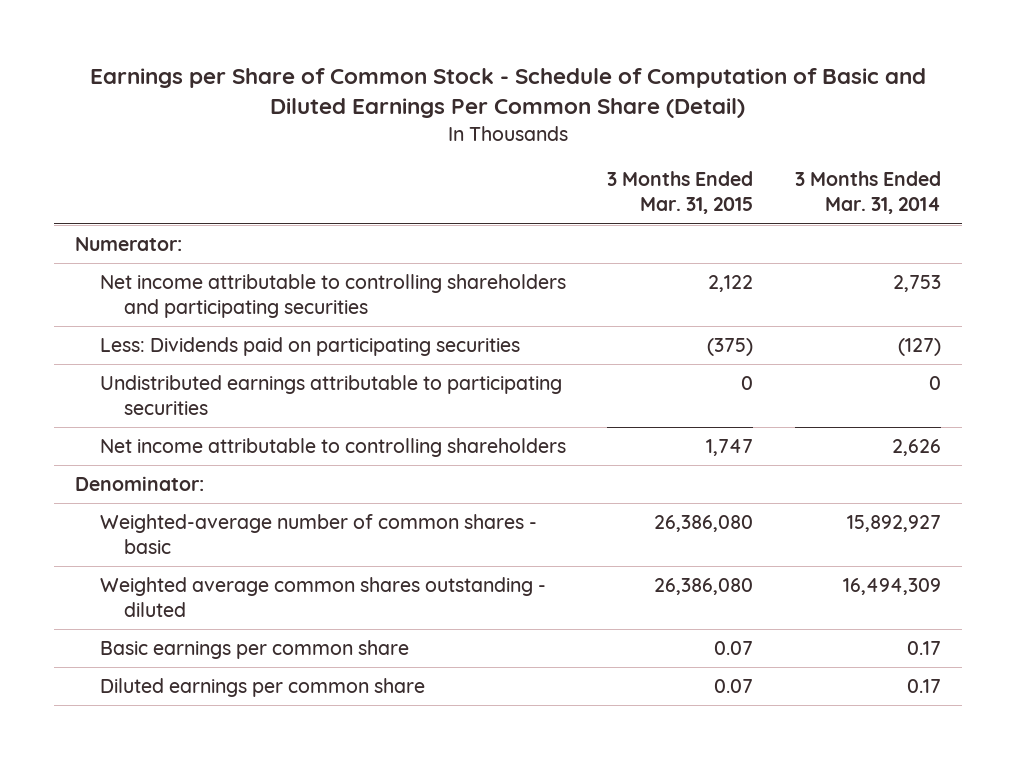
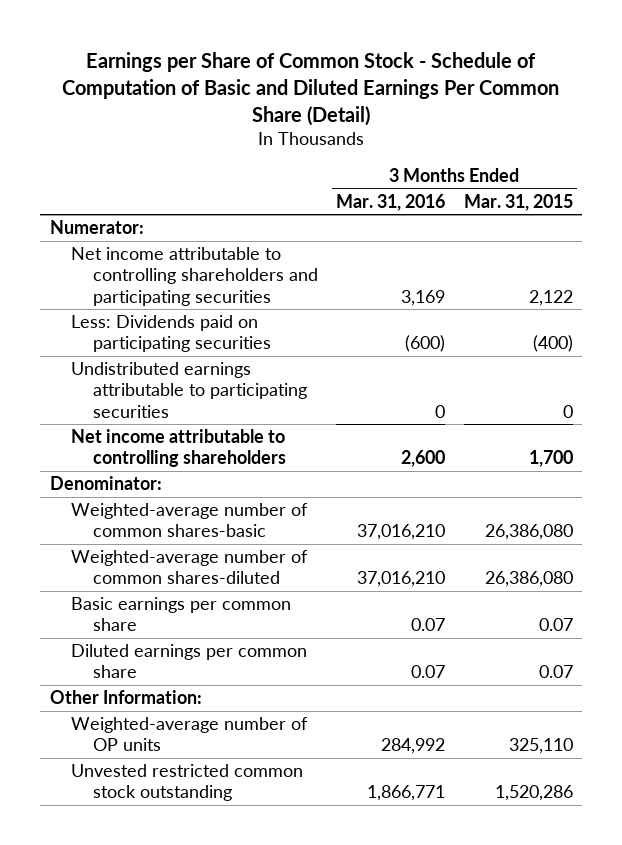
[795,171,942,215] 3 Months Ended Mar. 31, 2014 -> none
none -> [336,193,446,211] Mar. 31, 2016
[707,338,754,357] (375) -> [532,335,573,353] (400)
[706,439,754,457] 1,747 -> [528,450,573,468] 1,700
[99,514,537,555] Weighted-average number of common shares - basic -> [71,503,309,538] Weighted-average number of common shares-basic
[99,577,546,618] Weighted average common shares outstanding - diluted -> [71,550,309,585] Weighted-average number of common shares-diluted
none -> [49,690,202,705] Other Information:
none -> [71,717,309,752] Weighted-average number of OP units
none -> [71,764,304,802] Unvested restricted common stock outstanding

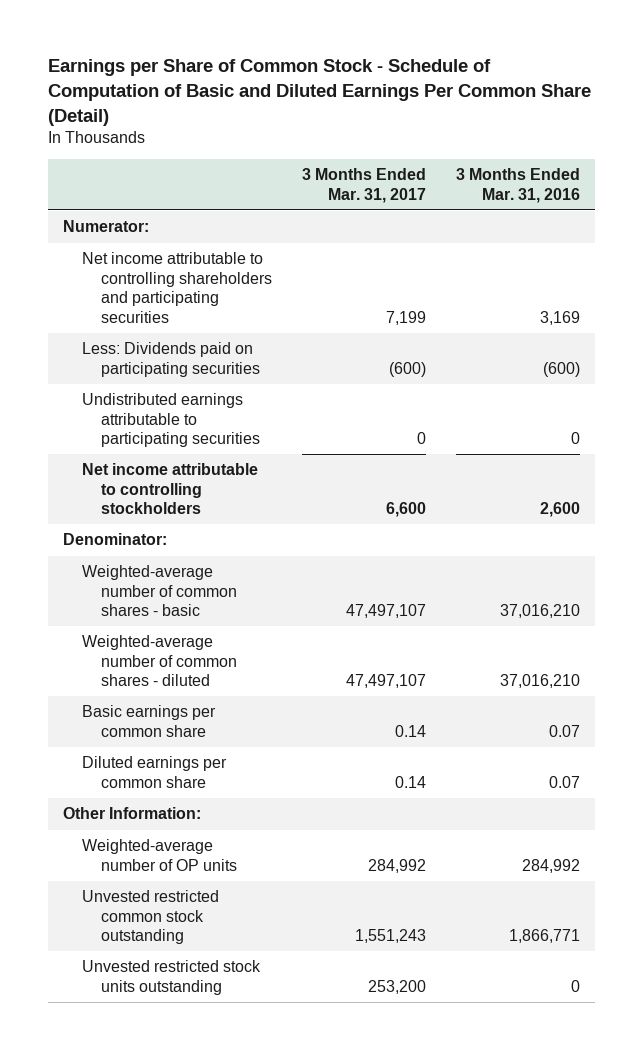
[463,193,573,211] Mar. 31, 2015 -> none
none -> [302,168,427,203] 3 Months Ended Mar. 31, 2017
[71,429,286,468] Net income attributable to controlling shareholders -> [82,463,259,515] Net income attributable to controlling stockholders
[71,503,309,538] Weighted-average number of common shares-basic -> [82,565,238,617] Weighted-average number of common shares - basic
[71,550,309,585] Weighted-average number of common shares-diluted -> [82,635,238,687] Weighted-average number of common shares - diluted
none -> [82,960,262,995] Unvested restricted stock units outstanding

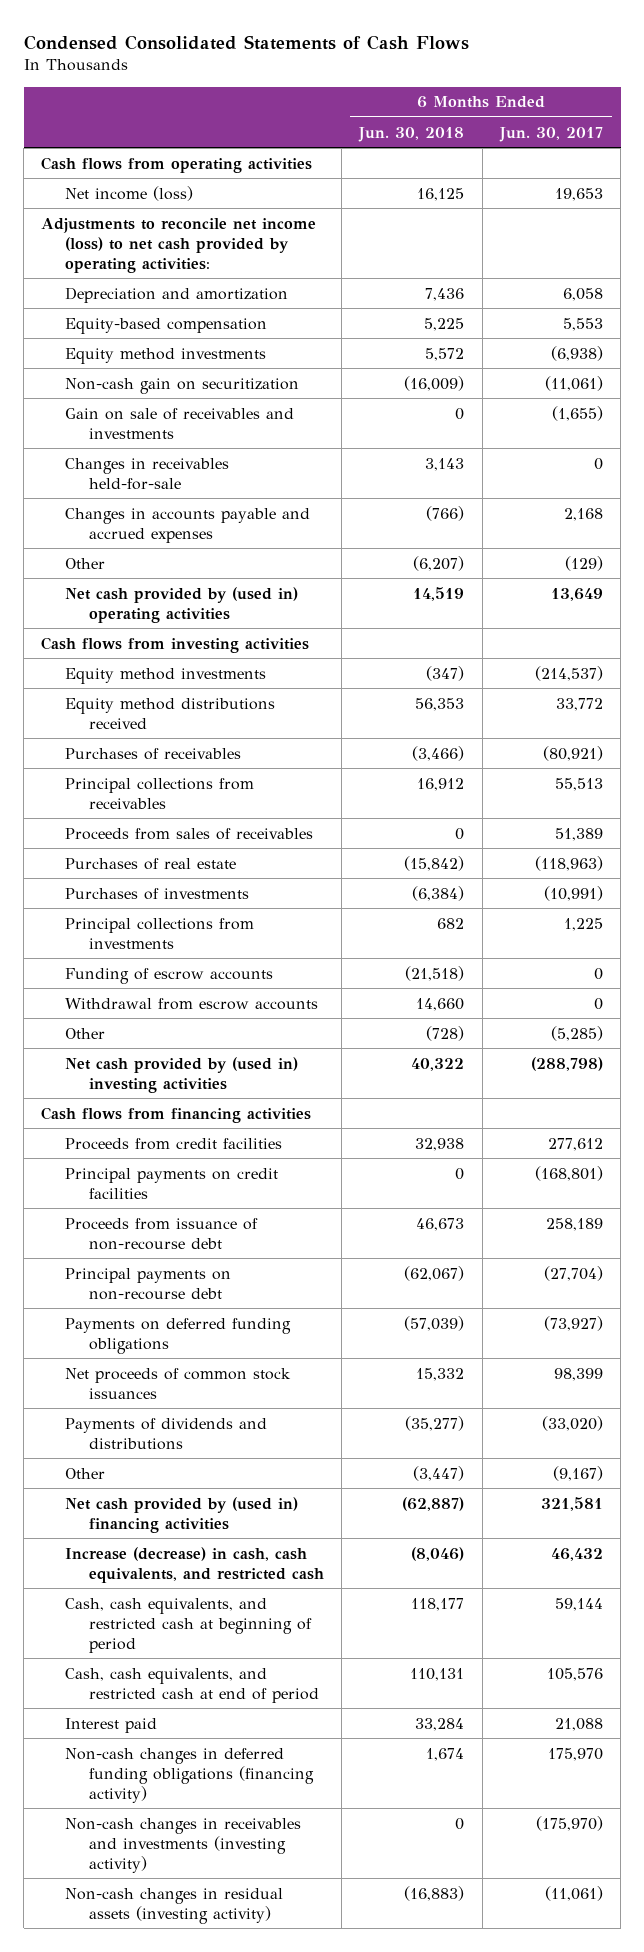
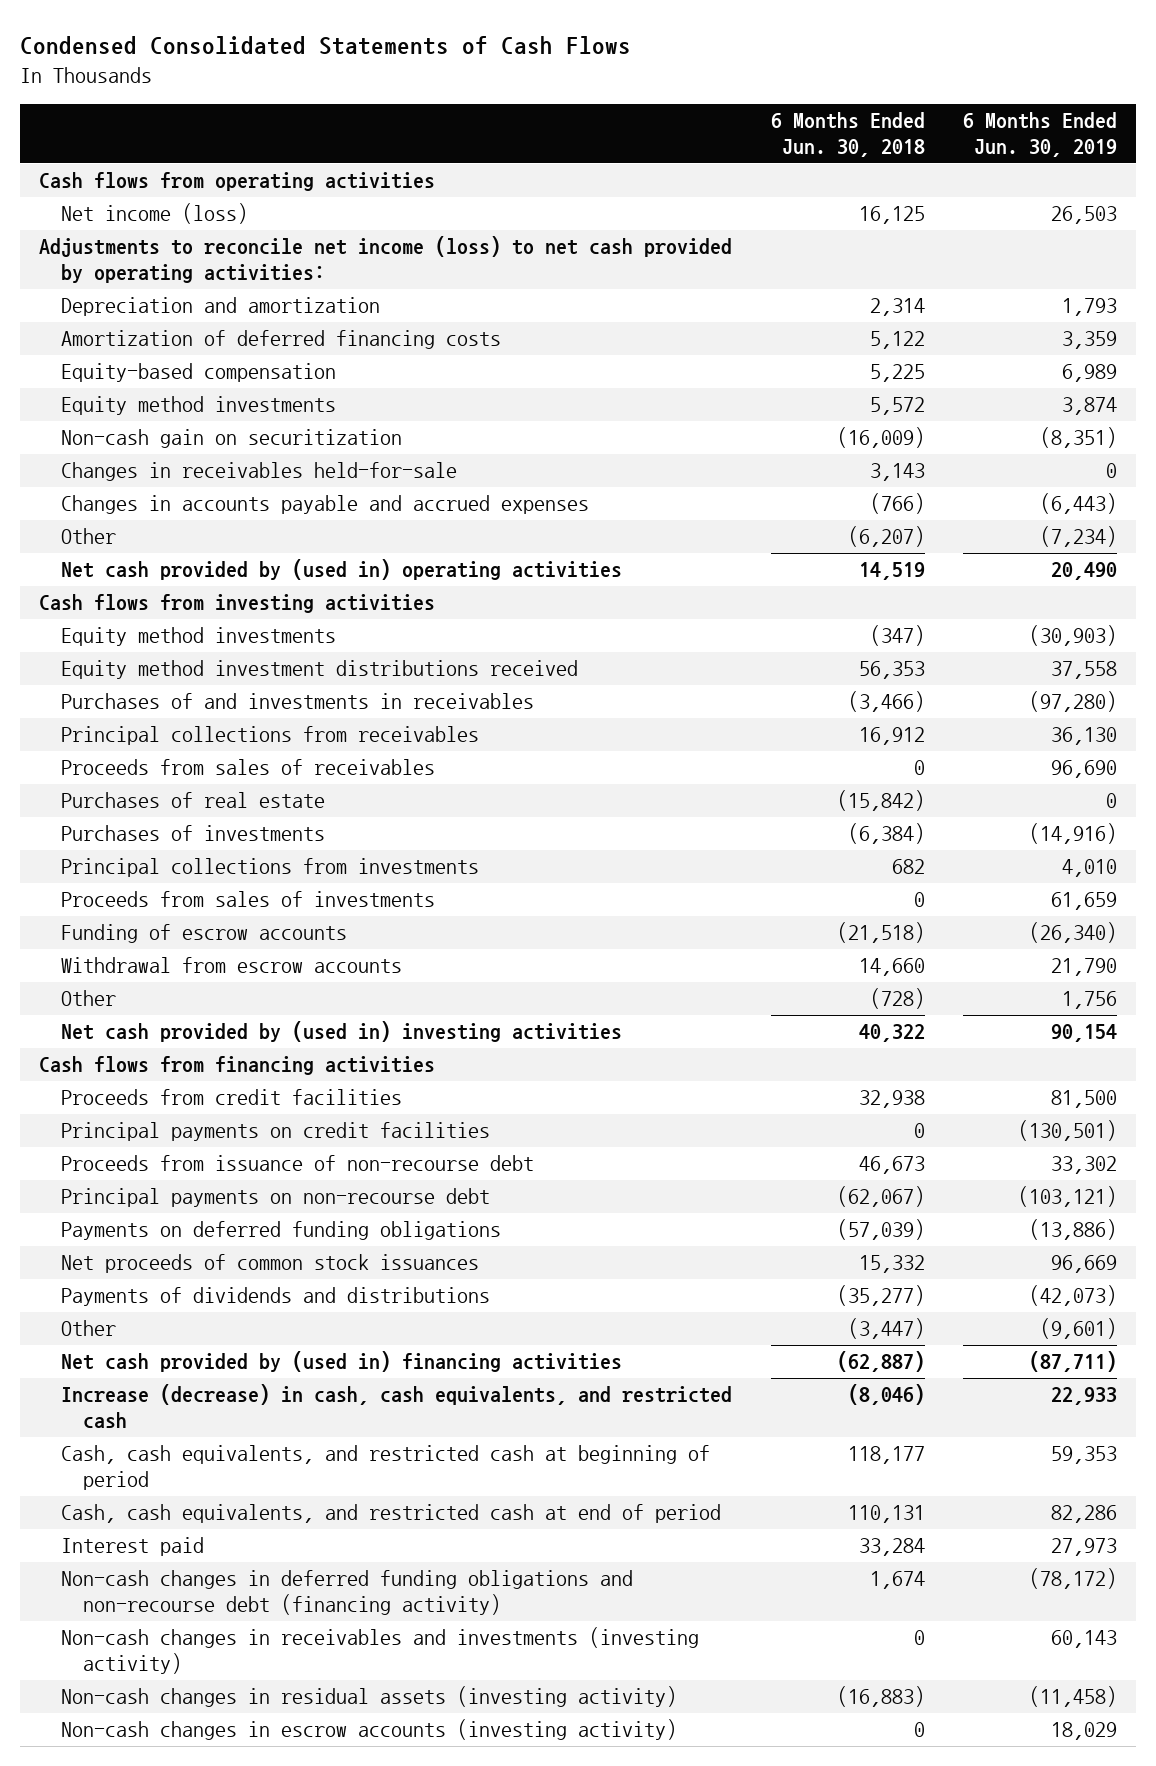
[498,126,603,142] Jun. 30, 2017 -> none
none -> [963,112,1118,158] 6 Months Ended Jun. 30, 2019
[425,287,465,301] 7,436 -> [869,298,925,317] 2,314
none -> [61,330,502,350] Amortization of deferred financing costs
[65,407,295,439] Gain on sale of receivables and investments -> none
[65,697,276,729] Equity method distributions received -> [61,660,579,680] Equity method investment distributions received
[65,747,242,760] Purchases of receivables -> [61,693,535,710] Purchases of and investments in receivables
none -> [61,891,436,908] Proceeds from sales of investments
[65,1747,314,1803] Non-cash changes in deferred funding obligations (financing activity) -> [61,1570,634,1616] Non-cash changes in deferred funding obligations and non-recourse debt (financing activity)
none -> [61,1719,678,1741] Non-cash changes in escrow accounts (investing activity)

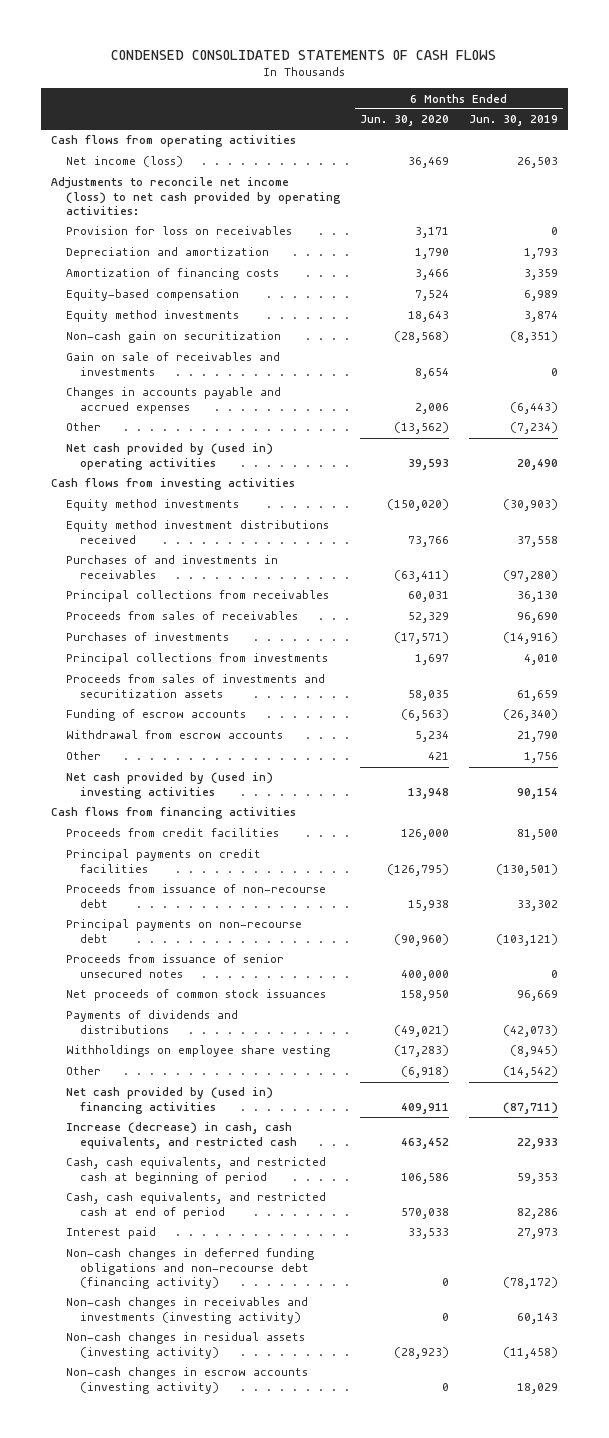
[19,36,631,56] Condensed Consolidated Statements of Cash Flows -> [111,49,497,60] CONDENSED CONSOLIDATED STATEMENTS OF CASH FLOWS
[770,112,925,158] 6 Months Ended Jun. 30, 2018 -> none
none -> [359,115,449,127] Jun. 30, 2020
none -> [65,226,292,236] Provision for loss on receivables
[61,330,502,350] Amortization of deferred financing costs -> [65,268,279,281] Amortization of financing costs
[61,462,458,482] Changes in receivables held-for-sale -> none
none -> [65,352,280,376] Gain on sale of receivables and investments
[61,792,326,809] Purchases of real estate -> none
[61,891,436,908] Proceeds from sales of investments -> [65,674,325,698] Proceeds from sales of investments and securitization assets
[61,1221,502,1241] Payments on deferred funding obligations -> none
none -> [65,954,284,978] Proceeds from issuance of senior unsecured notes
none -> [65,1045,330,1058] Withholdings on employee share vesting
[1040,1318,1118,1340] (9,601) -> [502,1066,558,1079] (14,542)

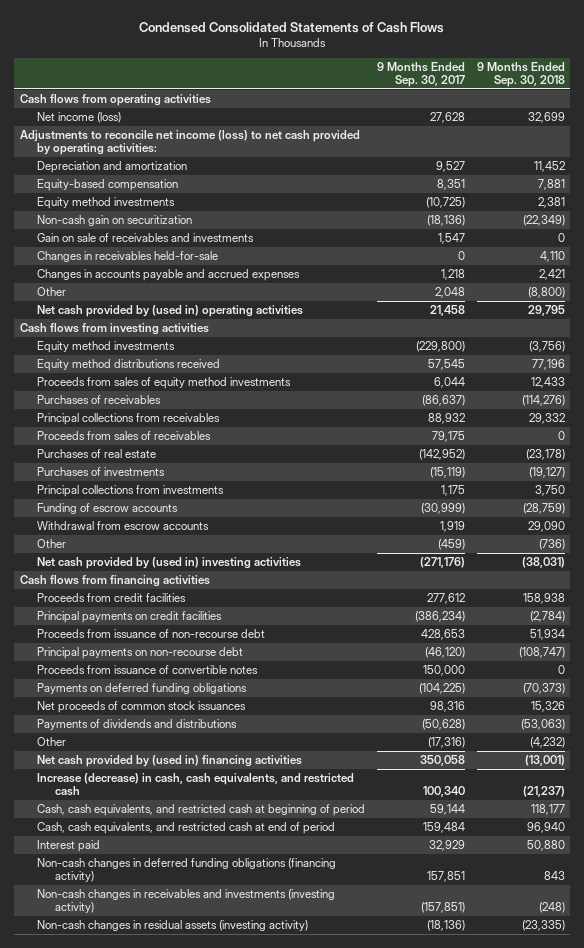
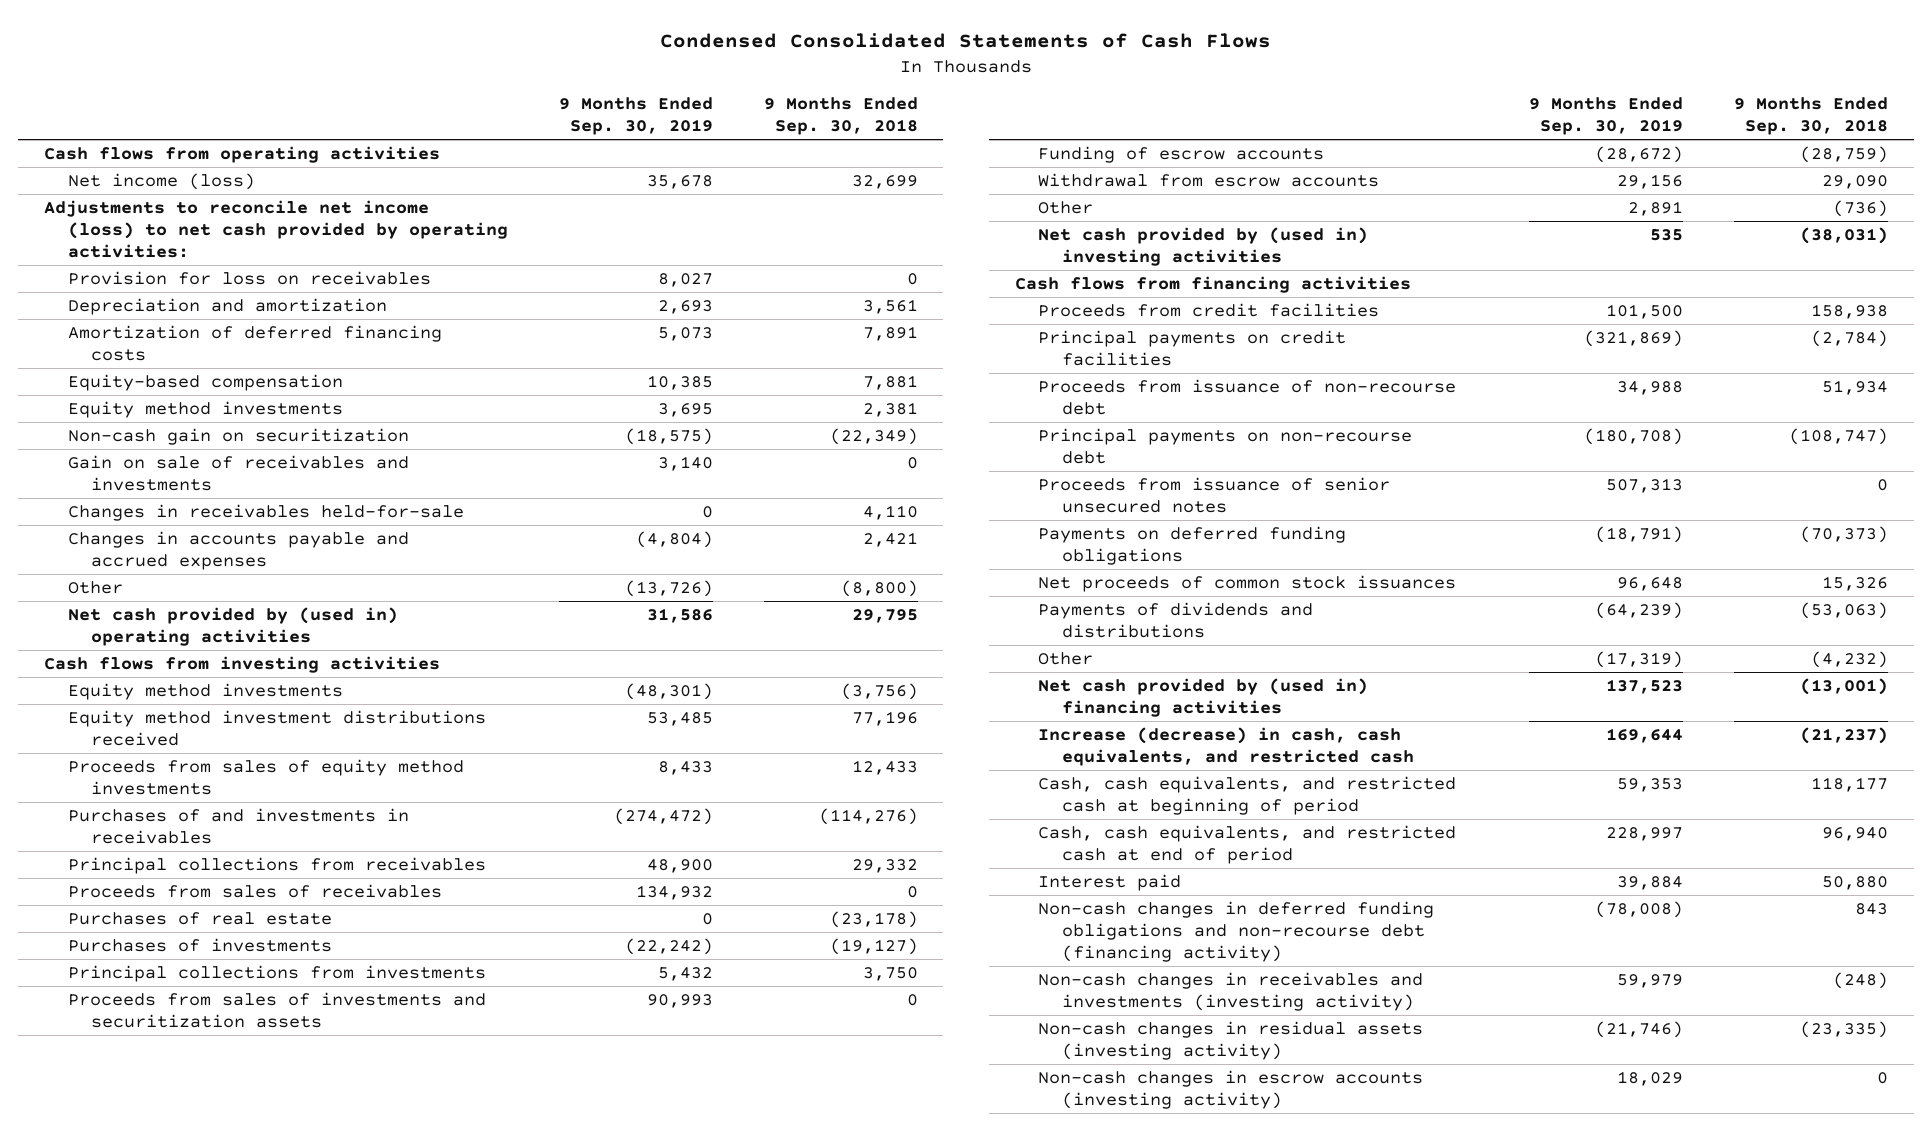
[376,62,465,88] 9 Months Ended Sep. 30, 2017 -> none
none -> [558,97,713,135] 9 Months Ended Sep. 30, 2019
none -> [67,271,431,286] Provision for loss on receivables
[533,160,565,172] 11,452 -> [862,299,918,315] 3,561
none -> [67,325,442,362] Amortization of deferred financing costs
[37,358,221,371] Equity method distributions received -> [67,710,486,747] Equity method investment distributions received
[37,394,162,404] Purchases of receivables -> [67,808,409,845] Purchases of and investments in receivables
none -> [67,992,486,1029] Proceeds from sales of investments and securitization assets
[37,664,259,674] Proceeds from issuance of convertible notes -> [1038,477,1391,514] Proceeds from issuance of senior unsecured notes
[37,857,337,883] Non-cash changes in deferred funding obligations (financing activity) -> [1038,901,1435,962] Non-cash changes in deferred funding obligations and non-recourse debt (financing activity)
none -> [1038,1070,1424,1110] Non-cash changes in escrow accounts (investing activity)

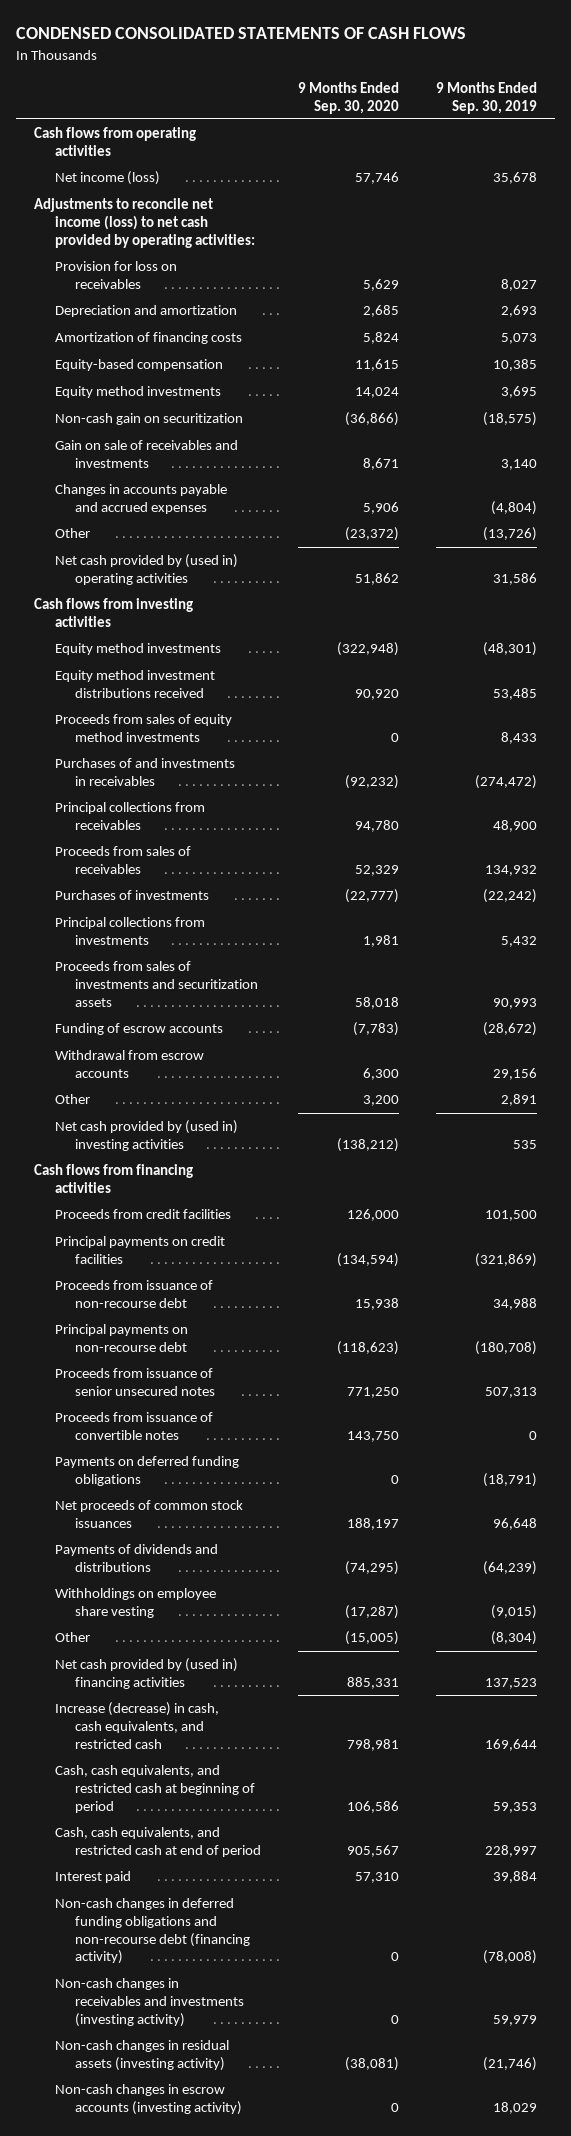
[660,32,1272,48] Condensed Consolidated Statements of Cash Flows -> [16,27,467,40] CONDENSED CONSOLIDATED STATEMENTS OF CASH FLOWS
[763,97,918,135] 9 Months Ended Sep. 30, 2018 -> none
none -> [298,81,400,114] 9 Months Ended Sep. 30, 2020
[67,325,442,362] Amortization of deferred financing costs -> [54,332,242,345] Amortization of financing costs
[67,504,464,522] Changes in receivables held-for-sale -> none
[67,912,332,926] Purchases of real estate -> none
none -> [54,1412,213,1440] Proceeds from issuance of convertible notes
none -> [54,1588,216,1618] Withholdings on employee share vesting
[1595,651,1684,669] (17,319) -> [490,1631,537,1646] (8,304)

